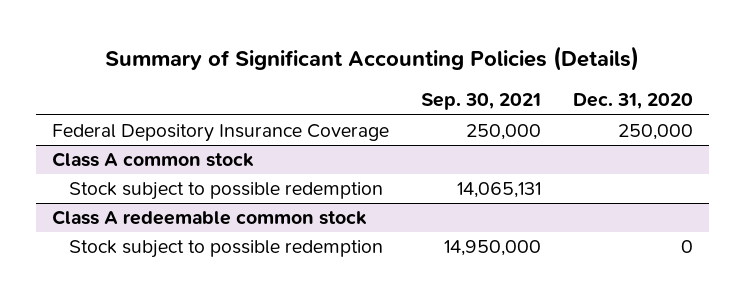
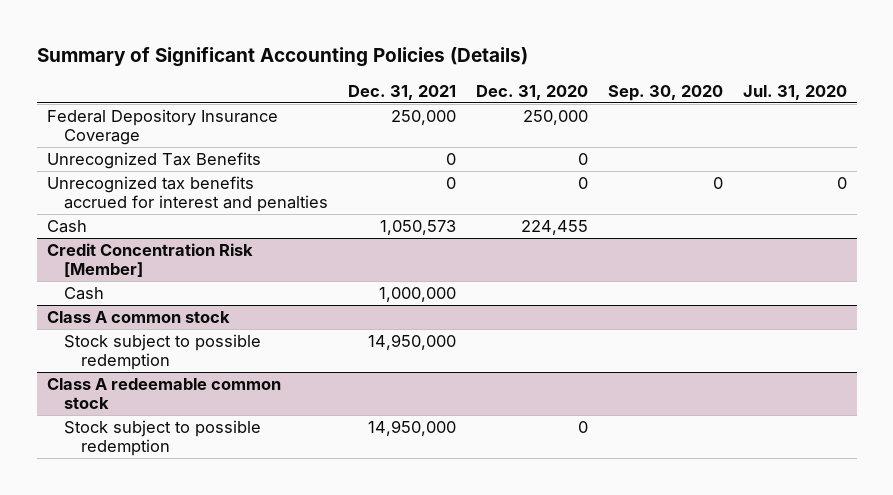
[420,93,541,111] Sep. 30, 2021 -> none
none -> [347,84,456,100] Dec. 31, 2021
none -> [607,84,723,101] Sep. 30, 2020
none -> [742,84,847,100] Jul. 31, 2020
none -> [46,151,261,169] Unrecognized Tax Benefits
none -> [46,175,328,213] Unrecognized tax benefits accrued for interest and penalties
none -> [46,219,87,233] Cash
none -> [46,242,253,278] Credit Concentration Risk [Member]
none -> [63,286,104,300] Cash

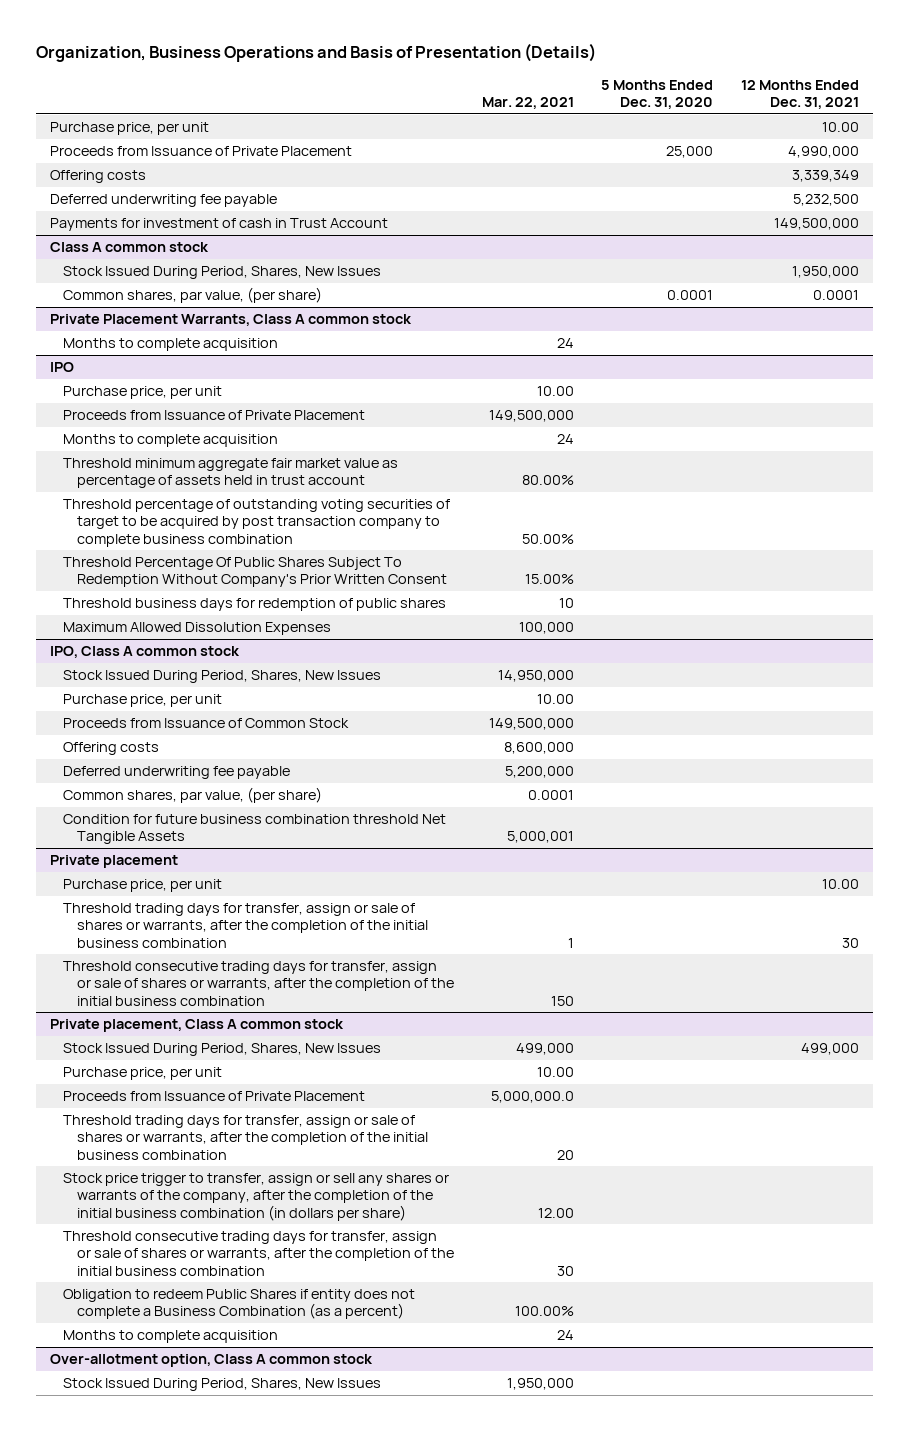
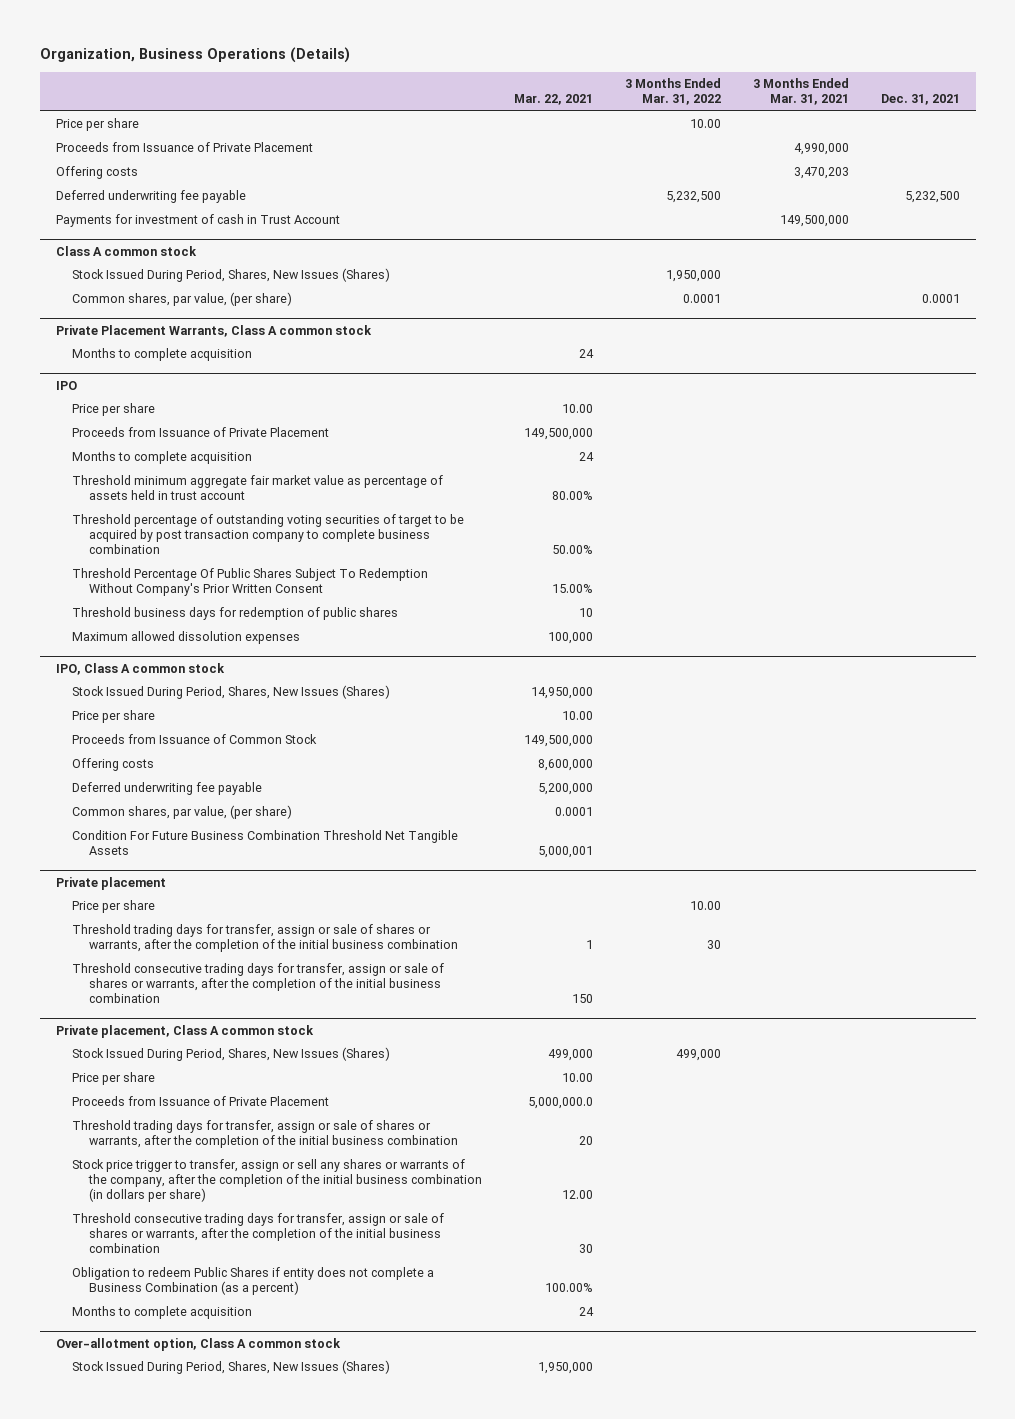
[35,43,596,63] Organization, Business Operations and Basis of Presentation (Details) -> [39,47,350,64] Organization, Business Operations (Details)
[601,79,714,109] 5 Months Ended Dec. 31, 2020 -> none
[741,79,860,109] 12 Months Ended Dec. 31, 2021 -> none
none -> [624,78,721,106] 3 Months Ended Mar. 31, 2022
none -> [752,78,849,106] 3 Months Ended Mar. 31, 2021
none -> [880,94,960,106] Dec. 31, 2021
[49,122,209,136] Purchase price, per unit -> [55,118,139,132] Price per share
[63,266,382,280] Stock Issued During Period, Shares, New Issues -> [72,268,391,283] Stock Issued During Period, Shares, New Issues (Shares)
[63,386,223,400] Purchase price, per unit -> [72,403,156,417] Price per share
[63,622,332,636] Maximum Allowed Dissolution Expenses -> [72,631,301,645] Maximum allowed dissolution expenses
[63,670,382,684] Stock Issued During Period, Shares, New Issues -> [72,685,391,700] Stock Issued During Period, Shares, New Issues (Shares)
[63,694,223,708] Purchase price, per unit -> [72,710,156,724] Price per share
[63,814,447,845] Condition for future business combination threshold Net Tangible Assets -> [72,830,459,856] Condition For Future Business Combination Threshold Net Tangible Assets
[63,879,223,893] Purchase price, per unit -> [72,900,156,914] Price per share
[63,1043,382,1057] Stock Issued During Period, Shares, New Issues -> [72,1047,391,1062] Stock Issued During Period, Shares, New Issues (Shares)
[63,1067,223,1081] Purchase price, per unit -> [72,1072,156,1086] Price per share
[63,1378,382,1392] Stock Issued During Period, Shares, New Issues -> [72,1360,391,1375] Stock Issued During Period, Shares, New Issues (Shares)

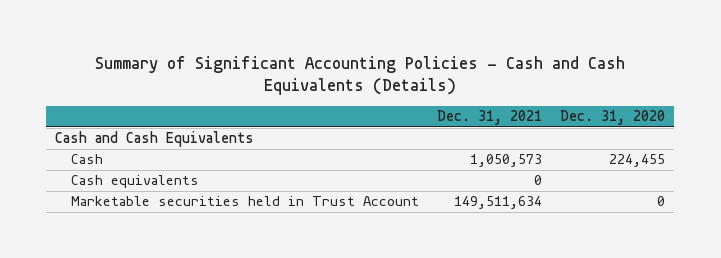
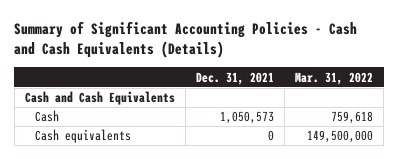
[560,109,666,125] Dec. 31, 2020 -> none
none -> [295,71,374,85] Mar. 31, 2022
[70,196,419,207] Marketable securities held in Trust Account -> none

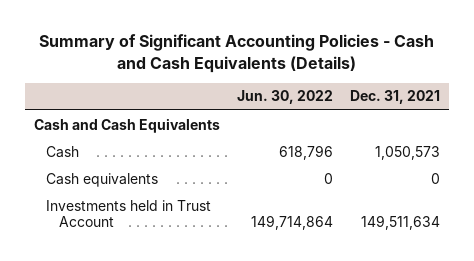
[295,71,374,85] Mar. 31, 2022 -> none
none -> [237,90,334,105] Jun. 30, 2022
none -> [46,199,212,228] Investments held in Trust Account

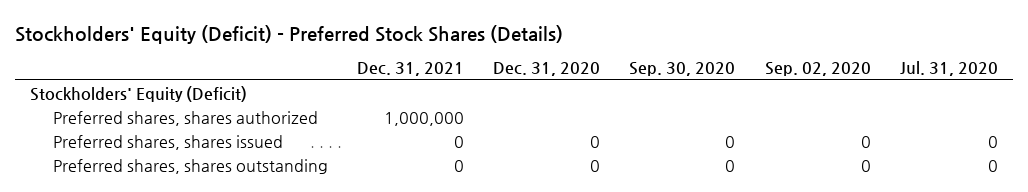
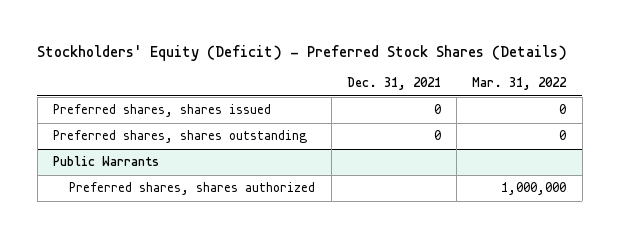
[493,62,601,77] Dec. 31, 2020 -> none
[629,62,736,77] Sep. 30, 2020 -> none
[764,62,871,77] Sep. 02, 2020 -> none
[900,61,999,77] Jul. 31, 2020 -> none
none -> [472,77,568,91] Mar. 31, 2022
[29,85,247,102] Stockholders' Equity (Deficit) -> none
[52,110,318,126] Preferred shares, shares authorized -> none
none -> [53,156,160,167] Public Warrants
none -> [69,182,316,196] Preferred shares, shares authorized

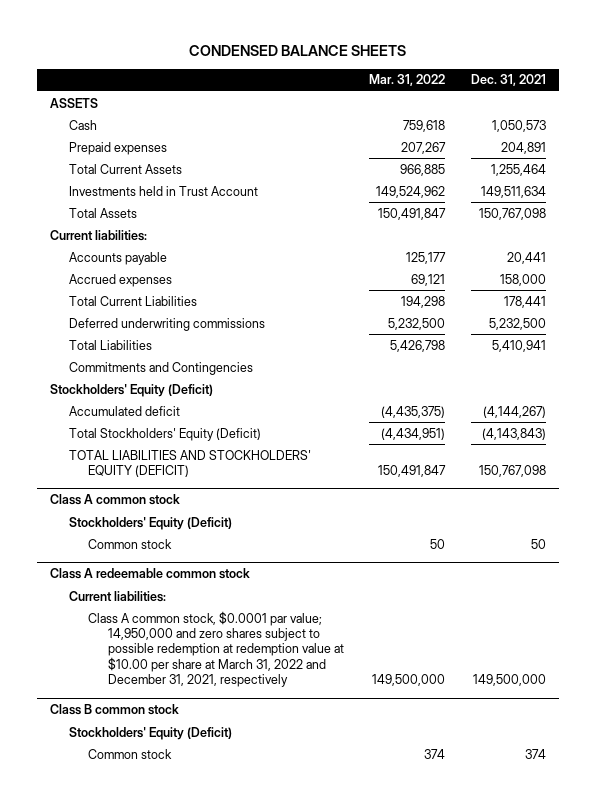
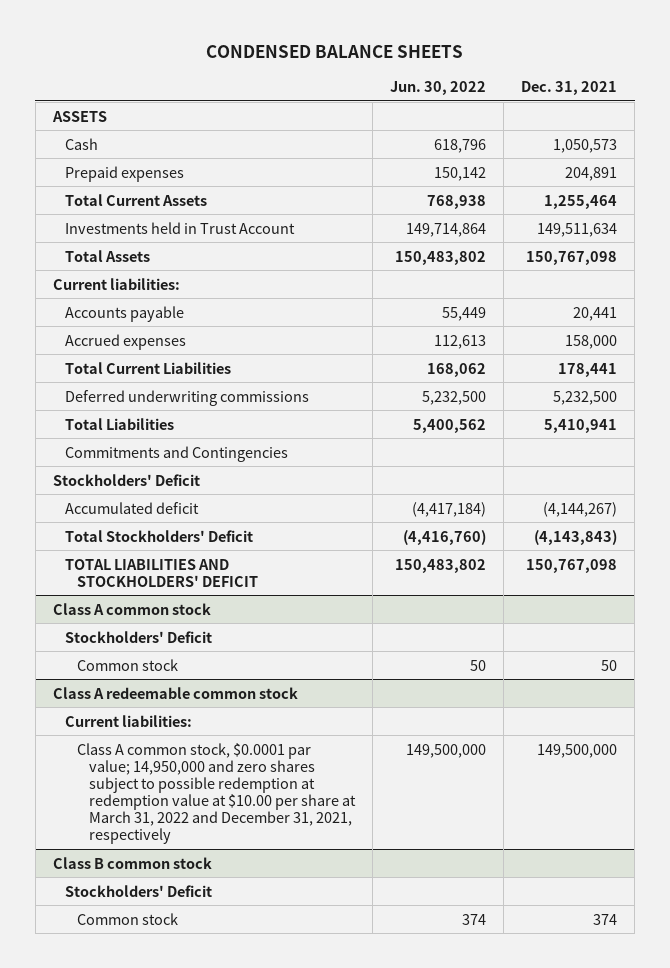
[369,74,446,87] Mar. 31, 2022 -> none
none -> [390,80,487,95] Jun. 30, 2022
[49,383,213,397] Stockholders' Equity (Deficit) -> [52,473,200,486] Stockholders' Deficit
[68,427,261,441] Total Stockholders' Equity (Deficit) -> [64,529,253,542] Total Stockholders' Deficit
[68,449,311,477] TOTAL LIABILITIES AND STOCKHOLDERS' EQUITY (DEFICIT) -> [64,558,259,587] TOTAL LIABILITIES AND STOCKHOLDERS' DEFICIT
[68,516,232,530] Stockholders' Equity (Deficit) -> [64,630,212,643] Stockholders' Deficit
[68,726,232,740] Stockholders' Equity (Deficit) -> [64,884,212,897] Stockholders' Deficit

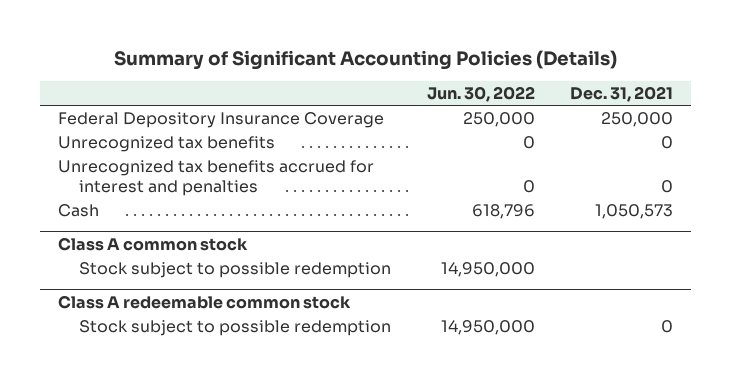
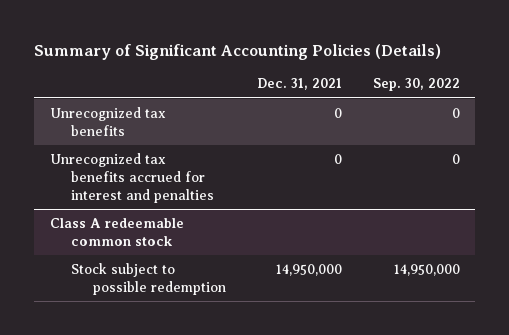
[426,86,535,103] Jun. 30, 2022 -> none
none -> [372,78,460,92] Sep. 30, 2022
[58,111,385,128] Federal Depository Insurance Coverage -> none
[58,203,100,217] Cash -> none
[58,236,249,251] Class A common stock -> none
[78,261,391,278] Stock subject to possible redemption -> none
[661,319,674,333] 0 -> [275,263,342,276] 14,950,000

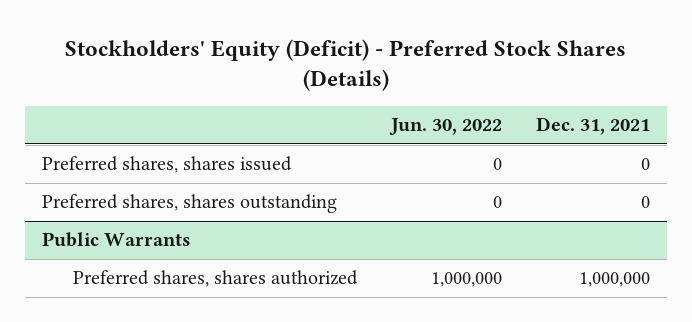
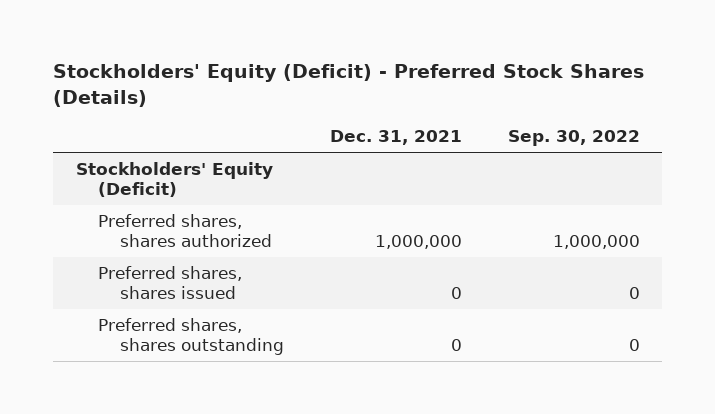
[388,118,502,136] Jun. 30, 2022 -> none
none -> [507,130,640,147] Sep. 30, 2022
none -> [75,161,273,197] Stockholders' Equity (Deficit)
none -> [97,213,273,247] Preferred shares, shares authorized
[41,232,191,248] Public Warrants -> none
[72,270,358,288] Preferred shares, shares authorized -> none

